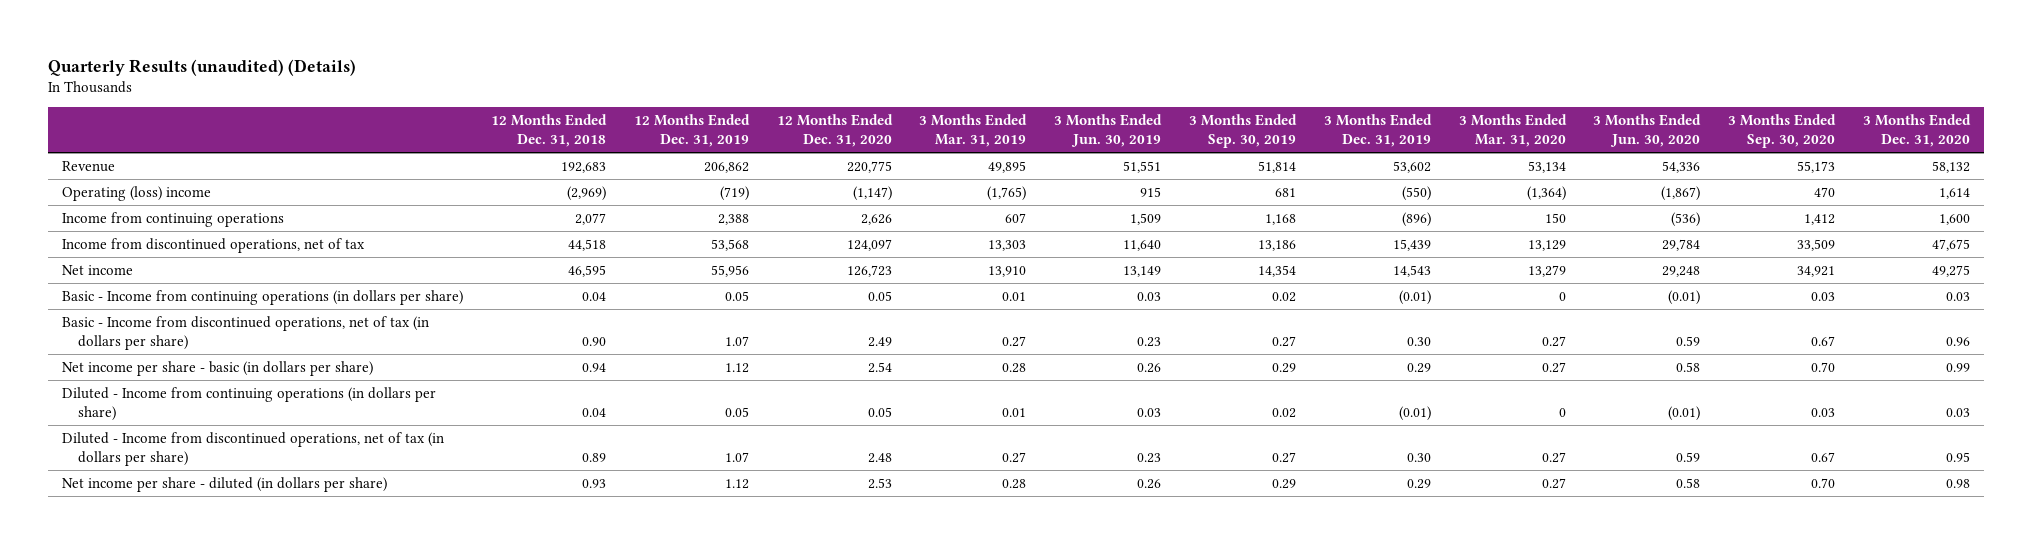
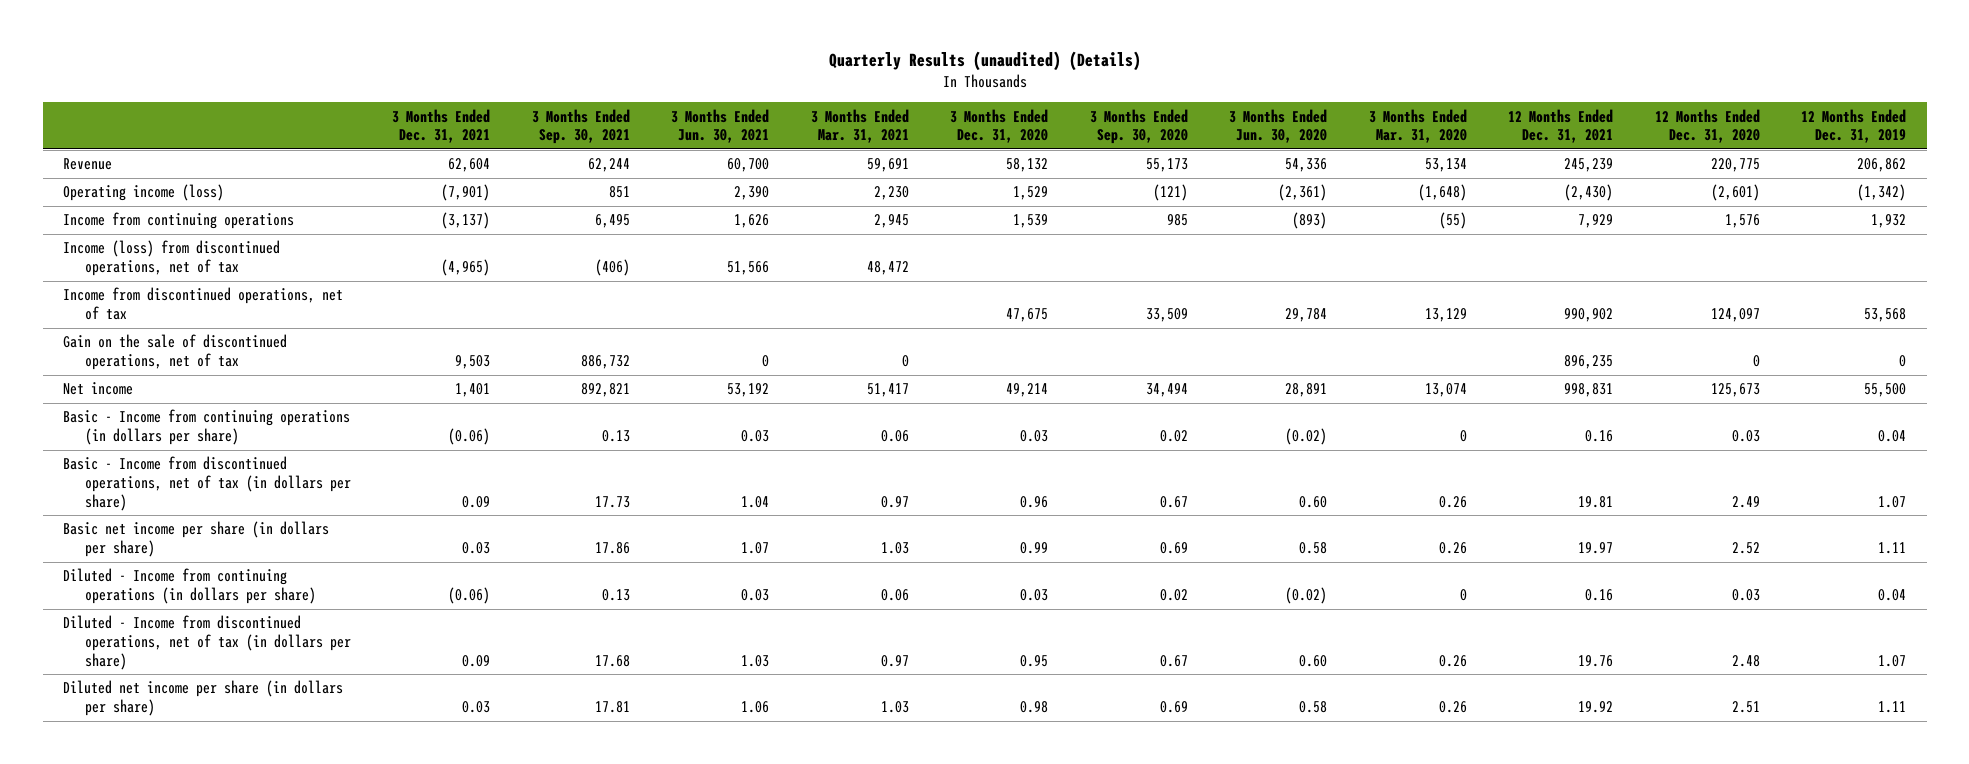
[490,113,607,148] 12 Months Ended Dec. 31, 2018 -> none
[919,113,1028,148] 3 Months Ended Mar. 31, 2019 -> none
[1054,113,1163,148] 3 Months Ended Jun. 30, 2019 -> none
[1188,113,1297,149] 3 Months Ended Sep. 30, 2019 -> none
[1323,113,1432,148] 3 Months Ended Dec. 31, 2019 -> none
none -> [392,108,491,144] 3 Months Ended Dec. 31, 2021
none -> [531,108,630,145] 3 Months Ended Sep. 30, 2021
none -> [671,108,770,144] 3 Months Ended Jun. 30, 2021
none -> [810,108,909,144] 3 Months Ended Mar. 31, 2021
none -> [1508,108,1614,144] 12 Months Ended Dec. 31, 2021
[62,185,212,201] Operating (loss) income -> [63,184,225,202] Operating income (loss)
[719,185,749,201] (719) -> [1857,184,1907,202] (1,342)
[852,185,892,201] (1,147) -> [1710,184,1760,202] (2,601)
[1526,185,1566,201] (1,364) -> [1417,184,1467,202] (1,648)
[1661,185,1701,201] (1,867) -> [1278,184,1328,202] (2,361)
[1814,186,1836,197] 470 -> [1152,184,1188,202] (121)
[1939,187,1971,199] 1,614 -> [1013,186,1049,201] 1,529
[717,213,749,225] 2,388 -> [1871,214,1907,229] 1,932
[860,213,892,225] 2,626 -> [1724,214,1760,229] 1,576
[1544,212,1566,223] 150 -> [1438,212,1467,230] (55)
[1671,211,1701,227] (536) -> [1292,212,1328,230] (893)
[1804,213,1836,225] 1,412 -> [1166,214,1188,227] 985
[1939,213,1971,225] 1,600 -> [1013,214,1049,229] 1,539
none -> [63,240,281,277] Income (loss) from discontinued operations, net of tax
none -> [63,334,288,371] Gain on the sale of discontinued operations, net of tax
[710,264,749,277] 55,956 -> [1864,383,1907,398] 55,500
[846,264,892,277] 126,723 -> [1710,383,1760,398] 125,673
[1527,264,1566,277] 13,279 -> [1424,383,1467,398] 13,074
[1662,265,1701,277] 29,248 -> [1285,383,1328,398] 28,891
[1797,265,1836,277] 34,921 -> [1145,383,1188,398] 34,494
[1932,264,1971,277] 49,275 -> [1006,383,1049,398] 49,214
[724,290,749,301] 0.05 -> [1878,430,1907,443] 0.04
[867,290,892,301] 0.05 -> [1731,430,1760,443] 0.03
[1668,289,1701,305] (0.01) -> [1285,428,1328,446] (0.02)
[1811,291,1836,301] 0.03 -> [1159,430,1188,443] 0.02
[1541,335,1566,347] 0.27 -> [1438,495,1467,508] 0.26
[1676,335,1701,346] 0.59 -> [1299,495,1328,508] 0.60
[62,360,374,376] Net income per share - basic (in dollars per share) -> [63,521,330,558] Basic net income per share (in dollars per share)
[724,362,749,373] 1.12 -> [1878,542,1907,555] 1.11
[867,361,892,373] 2.54 -> [1731,542,1760,555] 2.52
[1541,361,1566,373] 0.27 -> [1438,542,1467,555] 0.26
[1811,361,1836,372] 0.70 -> [1159,542,1188,555] 0.69
[724,406,749,417] 0.05 -> [1878,589,1907,602] 0.04
[867,406,892,417] 0.05 -> [1731,589,1760,602] 0.03
[1668,405,1701,421] (0.01) -> [1285,587,1328,605] (0.02)
[1811,407,1836,417] 0.03 -> [1159,589,1188,602] 0.02
[1541,451,1566,463] 0.27 -> [1438,654,1467,667] 0.26
[1676,451,1701,462] 0.59 -> [1299,654,1328,667] 0.60
[62,476,388,492] Net income per share - diluted (in dollars per share) -> [63,680,344,717] Diluted net income per share (in dollars per share)
[724,478,749,489] 1.12 -> [1878,701,1907,714] 1.11
[867,477,892,489] 2.53 -> [1731,701,1760,714] 2.51
[1541,477,1566,489] 0.27 -> [1438,701,1467,714] 0.26
[1811,477,1836,488] 0.70 -> [1159,701,1188,714] 0.69

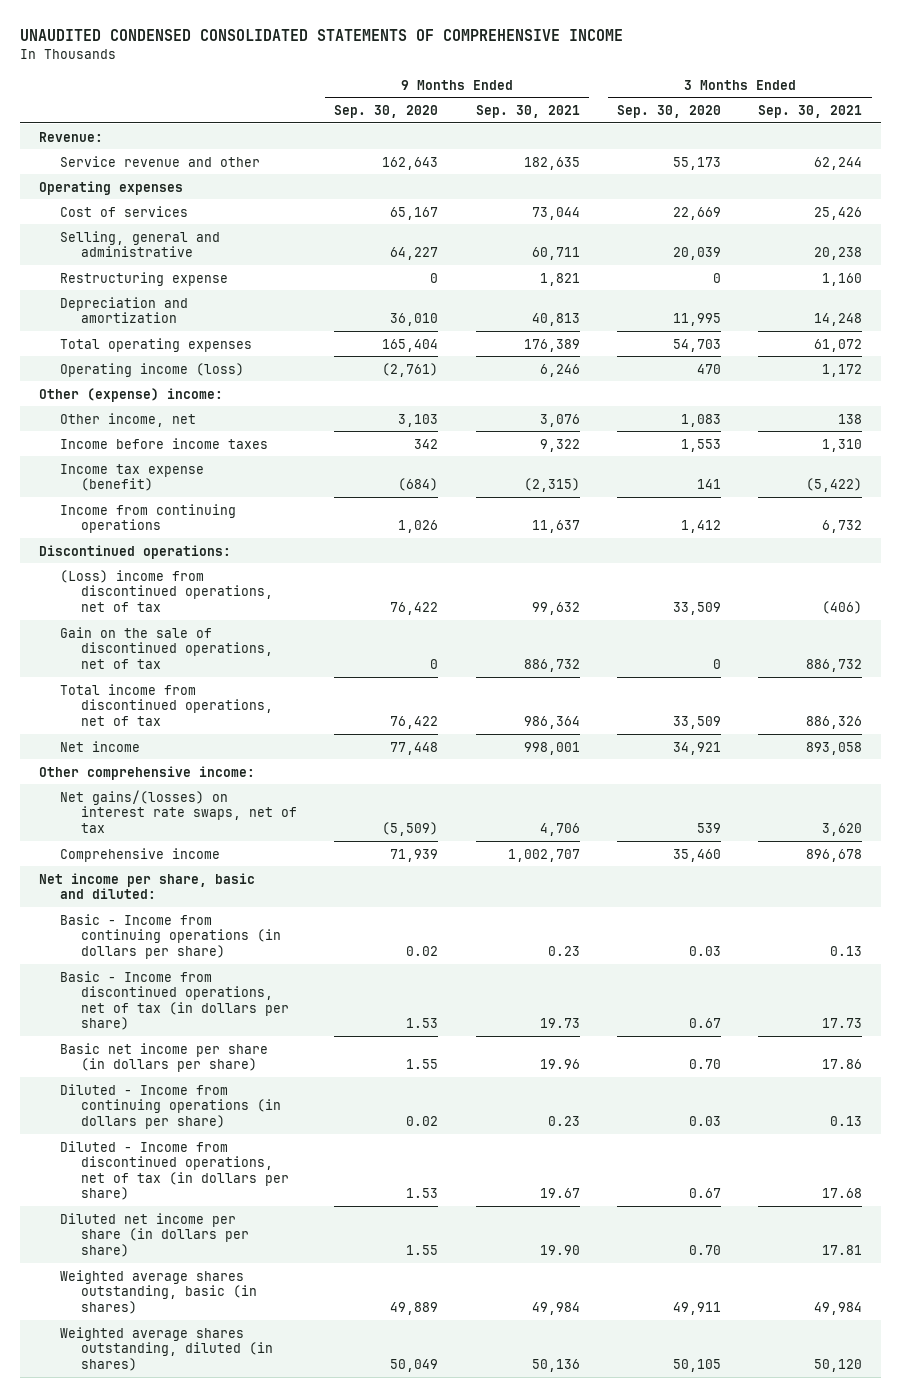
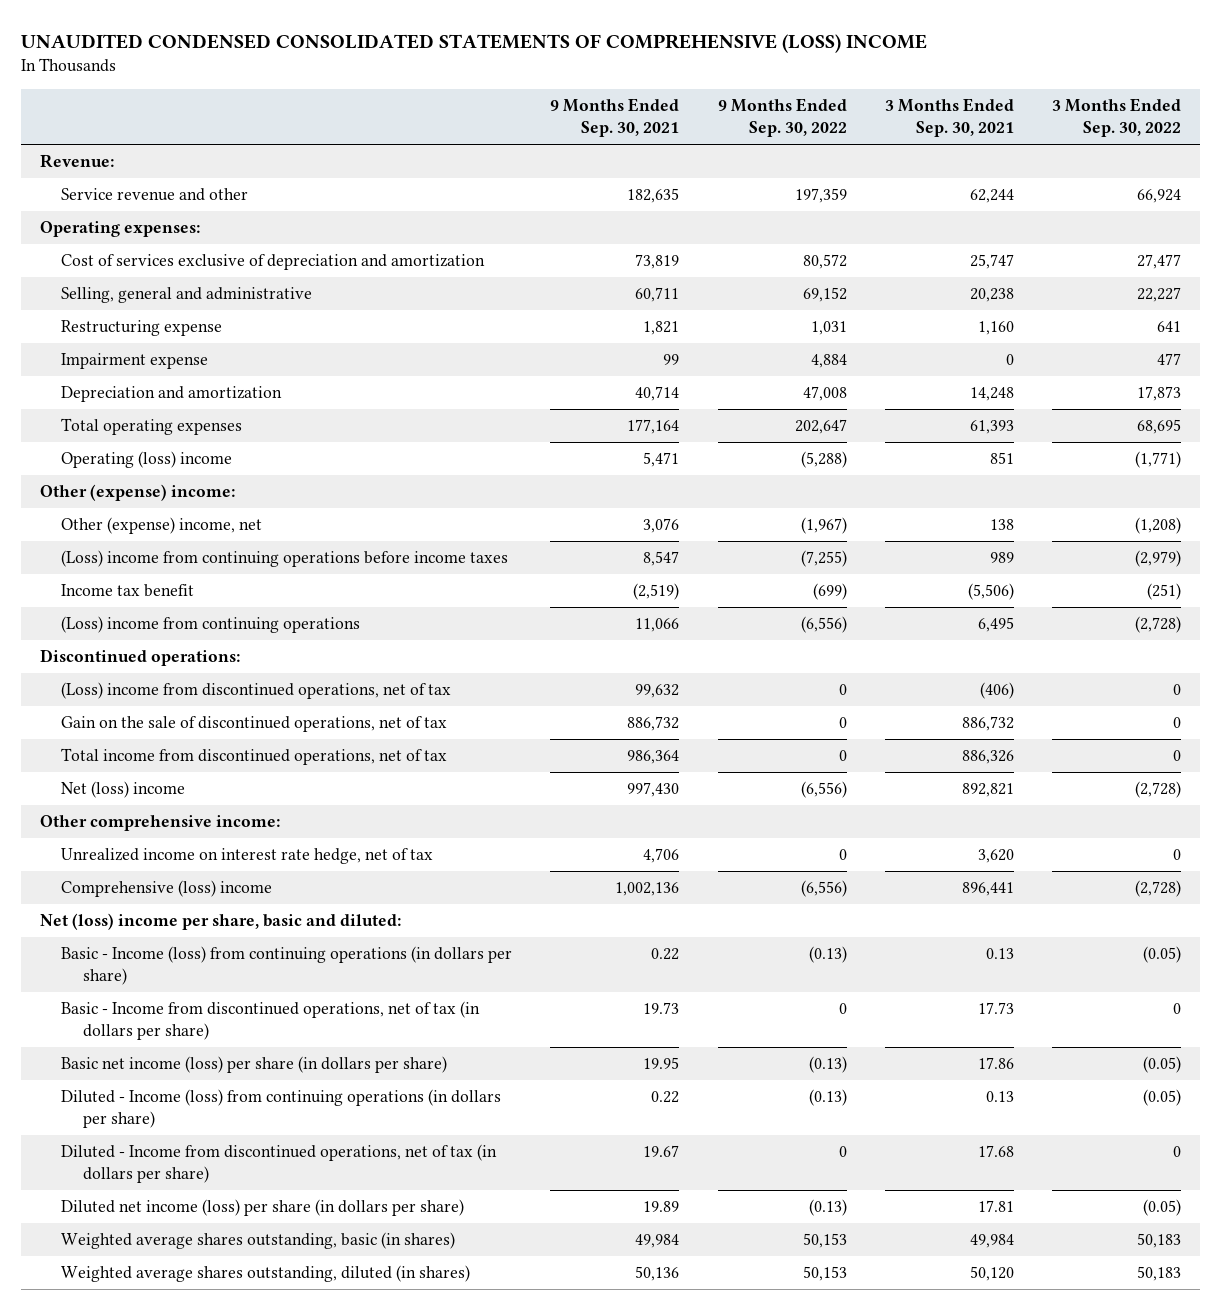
[20,28,624,41] UNAUDITED CONDENSED CONSOLIDATED STATEMENTS OF COMPREHENSIVE INCOME -> [20,33,927,53] UNAUDITED CONDENSED CONSOLIDATED STATEMENTS OF COMPREHENSIVE (LOSS) INCOME
[334,105,439,119] Sep. 30, 2020 -> none
[616,105,721,119] Sep. 30, 2020 -> none
none -> [717,98,847,138] 9 Months Ended Sep. 30, 2022
none -> [1051,98,1181,138] 3 Months Ended Sep. 30, 2022
[39,180,184,195] Operating expenses -> [39,221,200,238] Operating expenses:
[59,205,188,217] Cost of services -> [61,254,486,271] Cost of services exclusive of depreciation and amortization
[531,206,580,220] 73,044 -> [635,254,680,270] 73,819
[814,206,863,220] 25,426 -> [969,254,1014,270] 25,747
none -> [61,353,209,370] Impairment expense
[531,313,580,327] 40,813 -> [635,386,680,402] 40,714
[523,338,580,352] 176,389 -> [627,419,680,435] 177,164
[814,338,863,352] 61,072 -> [969,420,1014,435] 61,393
[59,362,244,377] Operating income (loss) -> [61,451,233,469] Operating (loss) income
[539,363,580,377] 6,246 -> [643,452,680,468] 5,471
[822,363,863,377] 1,172 -> [989,452,1014,465] 851
[59,412,196,427] Other income, net -> [61,517,263,535] Other (expense) income, net
[59,437,268,449] Income before income taxes -> [61,550,509,568] (Loss) income from continuing operations before income taxes
[539,438,580,452] 9,322 -> [643,551,680,567] 8,547
[822,438,863,452] 1,310 -> [989,552,1014,564] 989
[59,463,204,492] Income tax expense (benefit) -> [61,584,195,598] Income tax benefit
[523,478,580,493] (2,315) -> [633,583,680,601] (2,519)
[806,478,863,493] (5,422) -> [967,583,1014,601] (5,506)
[59,503,236,534] Income from continuing operations -> [61,616,361,634] (Loss) income from continuing operations
[531,520,580,534] 11,637 -> [635,618,680,633] 11,066
[822,520,863,534] 6,732 -> [977,617,1014,633] 6,495
[59,740,140,752] Net income -> [61,781,186,799] Net (loss) income
[523,741,580,755] 998,001 -> [627,782,680,798] 997,430
[806,741,863,755] 893,058 -> [961,783,1014,798] 892,821
[59,789,297,833] Net gains/(losses) on interest rate swaps, net of tax -> [61,848,434,865] Unrealized income on interest rate hedge, net of tax
[59,847,220,862] Comprehensive income -> [61,880,273,898] Comprehensive (loss) income
[507,848,580,862] 1,002,707 -> [615,882,680,897] 1,002,136
[806,848,863,862] 896,678 -> [961,882,1014,897] 896,441
[39,872,256,900] Net income per share, basic and diluted: -> [39,913,401,931] Net (loss) income per share, basic and diluted:
[59,913,281,959] Basic - Income from continuing operations (in dollars per share) -> [61,946,513,986] Basic - Income (loss) from continuing operations (in dollars per share)
[547,945,580,956] 0.23 -> [651,948,680,961] 0.22
[59,1042,268,1073] Basic net income per share (in dollars per share) -> [61,1056,448,1074] Basic net income (loss) per share (in dollars per share)
[539,1059,580,1070] 19.96 -> [643,1057,680,1070] 19.95
[59,1083,281,1129] Diluted - Income from continuing operations (in dollars per share) -> [61,1089,502,1129] Diluted - Income (loss) from continuing operations (in dollars per share)
[547,1115,580,1126] 0.23 -> [651,1091,680,1104] 0.22
[59,1212,249,1257] Diluted net income per share (in dollars per share) -> [61,1199,465,1217] Diluted net income (loss) per share (in dollars per share)
[539,1244,580,1255] 19.90 -> [643,1201,680,1213] 19.89

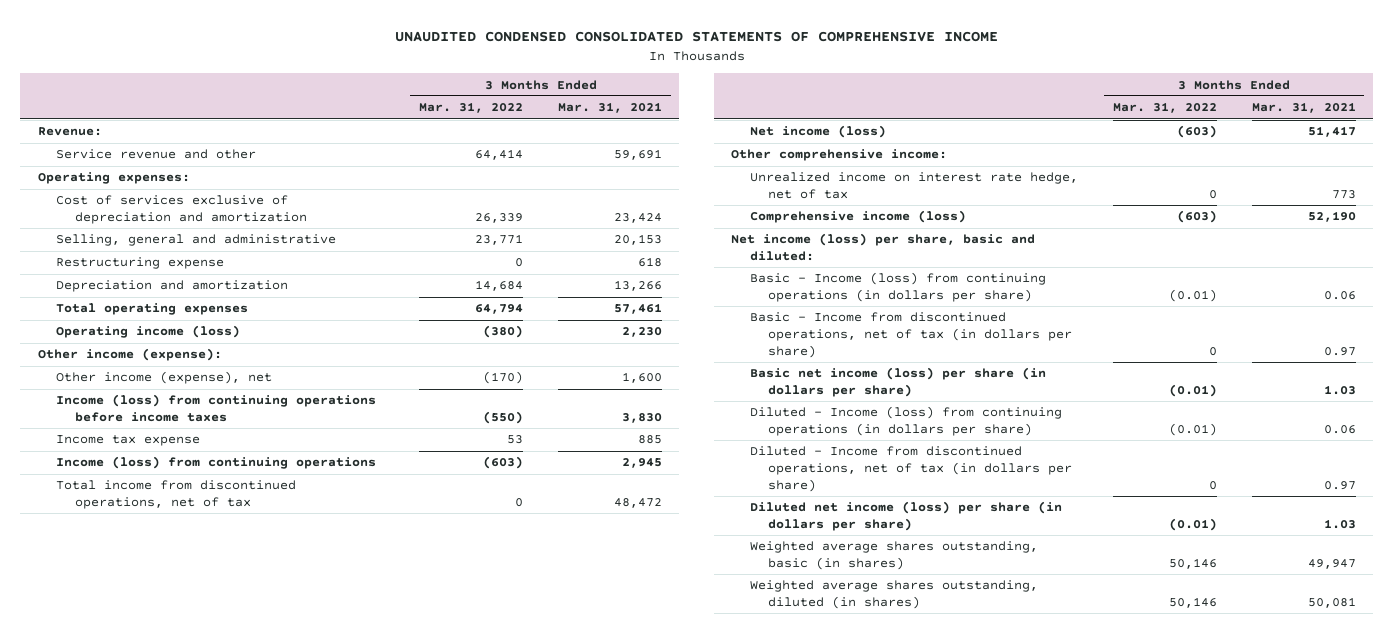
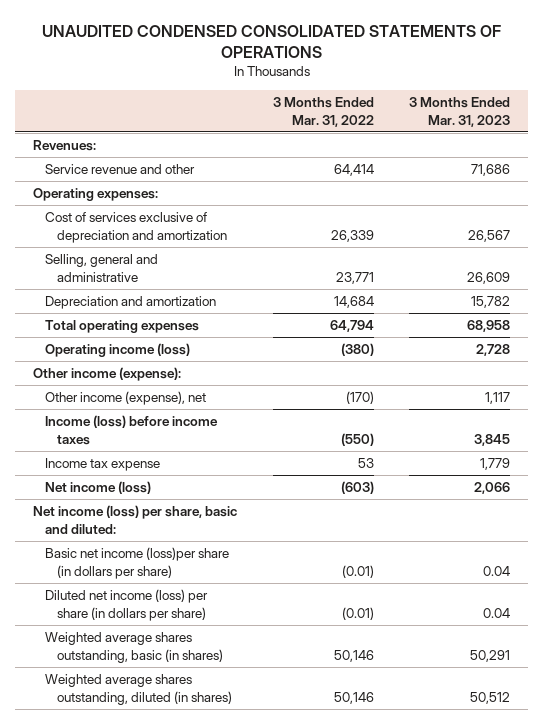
[394,31,998,43] UNAUDITED CONDENSED CONSOLIDATED STATEMENTS OF COMPREHENSIVE INCOME -> [41,24,501,58] UNAUDITED CONDENSED CONSOLIDATED STATEMENTS OF OPERATIONS
[558,102,663,114] Mar. 31, 2021 -> none
none -> [409,97,511,127] 3 Months Ended Mar. 31, 2023
[37,127,102,137] Revenue: -> [33,140,97,152] Revenues:
[56,257,225,270] Restructuring expense -> none
[56,394,377,423] Income (loss) from continuing operations before income taxes -> [45,415,219,445] Income (loss) before income taxes
[56,456,377,470] Income (loss) from continuing operations -> none
[56,480,297,510] Total income from discontinued operations, net of tax -> none
[730,149,947,162] Other comprehensive income: -> none
[749,172,1078,200] Unrealized income on interest rate hedge, net of tax -> none
[749,210,966,224] Comprehensive income (loss) -> none
[749,272,1046,303] Basic - Income (loss) from continuing operations (in dollars per share) -> none
[749,312,1073,358] Basic - Income from discontinued operations, net of tax (in dollars per share) -> none
[749,406,1062,437] Diluted - Income (loss) from continuing operations (in dollars per share) -> none
[749,446,1073,492] Diluted - Income from discontinued operations, net of tax (in dollars per share) -> none
[749,367,1046,398] Basic net income (loss) per share (in dollars per share) -> [45,547,230,579] Basic net income (loss)per share (in dollars per share)

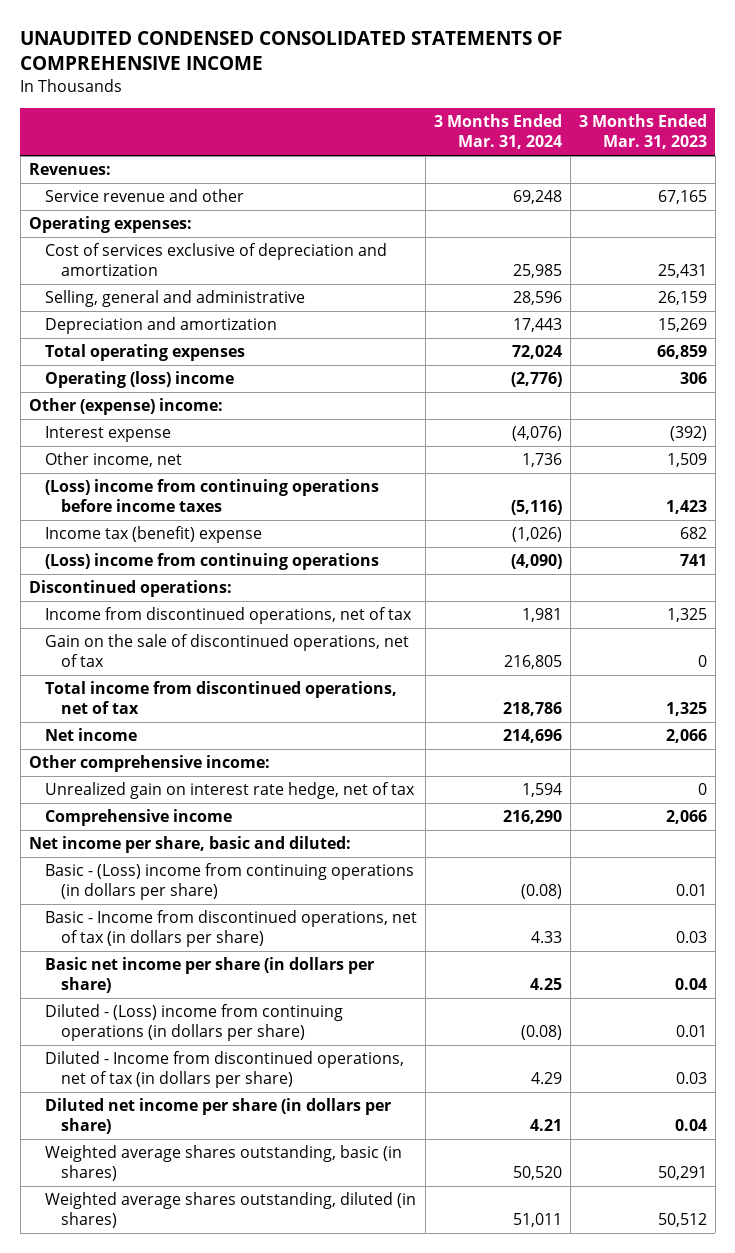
[41,24,501,58] UNAUDITED CONDENSED CONSOLIDATED STATEMENTS OF OPERATIONS -> [20,31,563,71] UNAUDITED CONDENSED CONSOLIDATED STATEMENTS OF COMPREHENSIVE INCOME
[272,97,374,127] 3 Months Ended Mar. 31, 2022 -> none
none -> [433,114,562,150] 3 Months Ended Mar. 31, 2024
[471,164,511,177] 71,686 -> [657,190,707,205] 67,165
[468,229,511,242] 26,567 -> [657,264,707,279] 25,431
[467,271,511,284] 26,609 -> [657,291,707,306] 26,159
[471,296,511,309] 15,782 -> [657,318,707,333] 15,269
[467,320,511,333] 68,958 -> [656,345,707,360] 66,859
[45,343,191,358] Operating income (loss) -> [44,371,234,389] Operating (loss) income
[476,344,511,357] 2,728 -> [679,372,707,385] 306
[33,367,182,382] Other income (expense): -> [28,398,223,416] Other (expense) income:
none -> [44,426,171,443] Interest expense
[45,391,207,406] Other income (expense), net -> [44,452,182,468] Other income, net
[485,392,511,405] 1,117 -> [666,453,707,468] 1,509
[45,415,219,445] Income (loss) before income taxes -> [44,479,379,513] (Loss) income from continuing operations before income taxes
[474,433,511,446] 3,845 -> [665,500,707,515] 1,423
[45,458,161,472] Income tax expense -> [44,526,262,544] Income tax (benefit) expense
[480,458,511,471] 1,779 -> [679,527,707,540] 682
none -> [44,553,379,571] (Loss) income from continuing operations
none -> [28,580,232,598] Discontinued operations:
none -> [44,607,412,625] Income from discontinued operations, net of tax
none -> [44,634,409,668] Gain on the sale of discontinued operations, net of tax
none -> [44,681,397,715] Total income from discontinued operations, net of tax
[45,481,152,495] Net income (loss) -> [44,728,137,742] Net income
none -> [28,755,270,773] Other comprehensive income:
none -> [44,782,415,800] Unrealized gain on interest rate hedge, net of tax
none -> [44,809,232,827] Comprehensive income
[33,505,238,534] Net income (loss) per share, basic and diluted: -> [28,836,351,854] Net income per share, basic and diluted:
none -> [44,863,414,901] Basic - (Loss) income from continuing operations (in dollars per share)
none -> [44,910,417,948] Basic - Income from discontinued operations, net of tax (in dollars per share)
[45,547,230,579] Basic net income (loss)per share (in dollars per share) -> [44,957,374,994] Basic net income per share (in dollars per share)
none -> [44,1004,343,1042] Diluted - (Loss) income from continuing operations (in dollars per share)
none -> [44,1051,404,1089] Diluted - Income from discontinued operations, net of tax (in dollars per share)
[45,589,209,621] Diluted net income (loss) per share (in dollars per share) -> [44,1098,391,1135] Diluted net income per share (in dollars per share)

